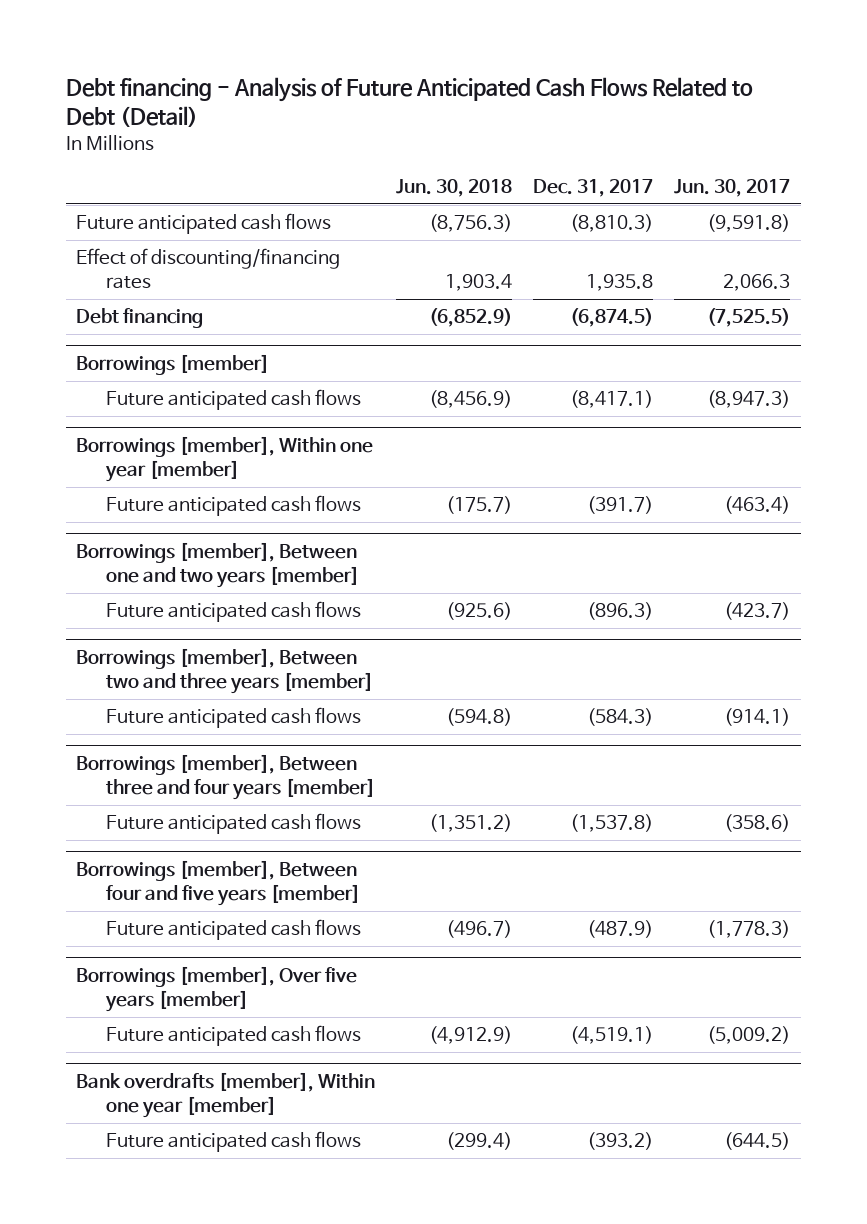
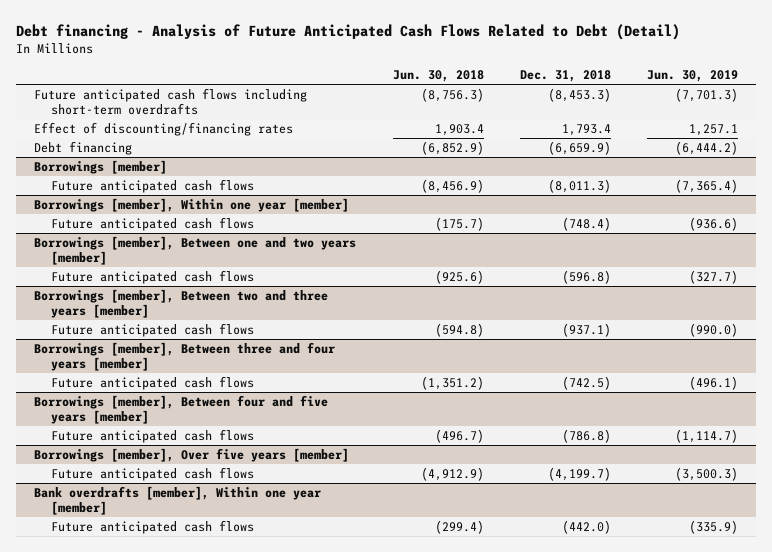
[533,179,654,198] Dec. 31, 2017 -> none
[674,179,791,198] Jun. 30, 2017 -> none
none -> [519,70,611,83] Dec. 31, 2018
none -> [646,70,738,83] Jun. 30, 2019
[76,213,332,235] Future anticipated cash flows -> [34,87,308,115] Future anticipated cash flows including short-term overdrafts

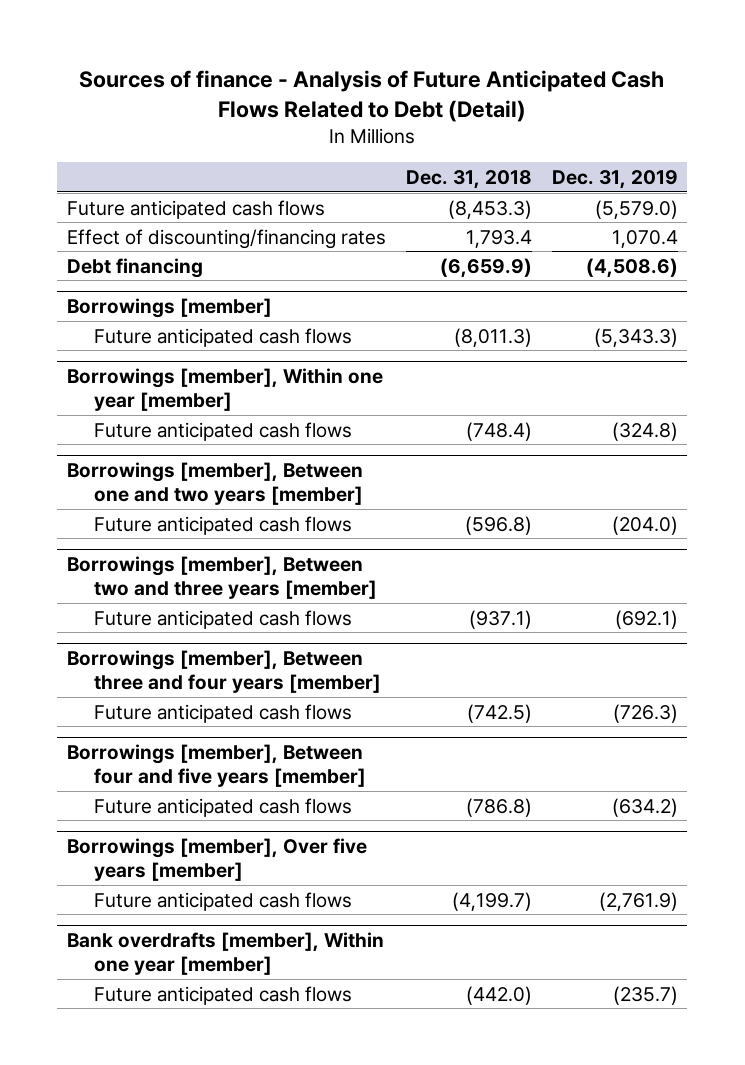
[16,23,681,40] Debt financing - Analysis of Future Anticipated Cash Flows Related to Debt (Detail) -> [79,70,665,123] Sources of finance - Analysis of Future Anticipated Cash Flows Related to Debt (Detail)
[392,70,484,83] Jun. 30, 2018 -> none
[646,70,738,83] Jun. 30, 2019 -> none
none -> [551,169,678,189] Dec. 31, 2019
[34,87,308,115] Future anticipated cash flows including short-term overdrafts -> [67,199,326,219] Future anticipated cash flows

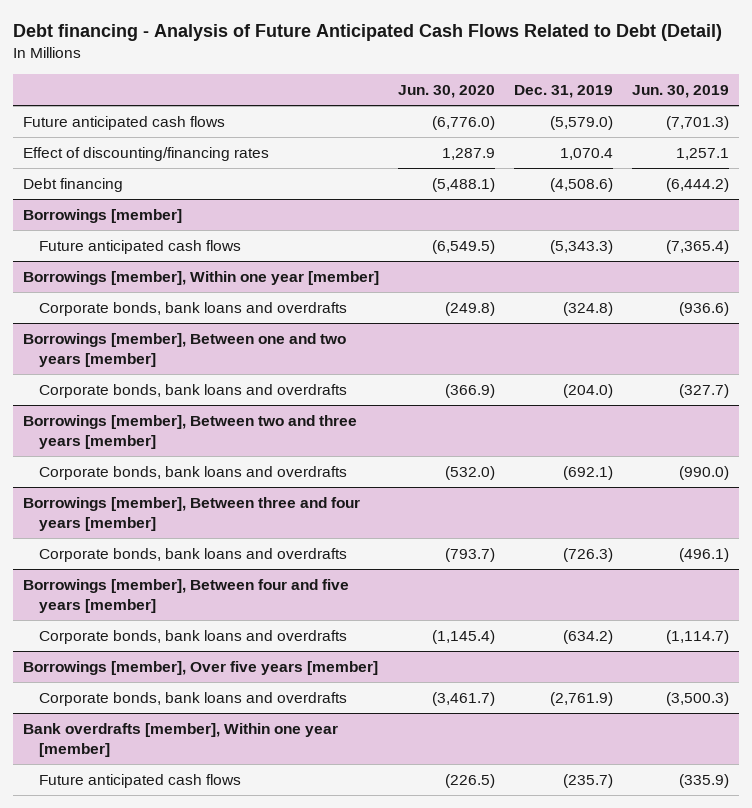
[79,70,665,123] Sources of finance - Analysis of Future Anticipated Cash Flows Related to Debt (Detail) -> [13,24,723,42] Debt financing - Analysis of Future Anticipated Cash Flows Related to Debt (Detail)
[405,169,532,189] Dec. 31, 2018 -> none
none -> [397,84,495,98] Jun. 30, 2020
none -> [632,84,730,98] Jun. 30, 2019
[94,421,353,441] Future anticipated cash flows -> [38,301,347,316] Corporate bonds, bank loans and overdrafts
[94,515,353,535] Future anticipated cash flows -> none
none -> [38,383,347,398] Corporate bonds, bank loans and overdrafts
[94,609,353,629] Future anticipated cash flows -> [38,465,347,480] Corporate bonds, bank loans and overdrafts
[94,703,353,723] Future anticipated cash flows -> [38,547,347,562] Corporate bonds, bank loans and overdrafts
[94,797,353,817] Future anticipated cash flows -> [38,629,347,644] Corporate bonds, bank loans and overdrafts
[94,891,353,911] Future anticipated cash flows -> [38,691,347,706] Corporate bonds, bank loans and overdrafts

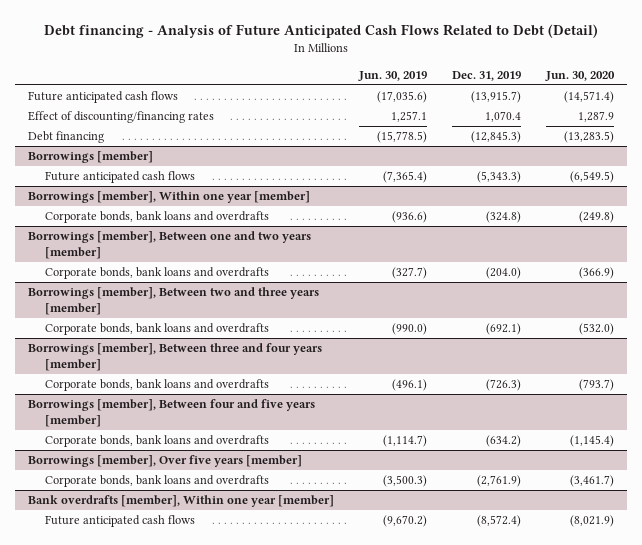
[431,115,495,130] (6,776.0) -> [564,91,615,104] (14,571.4)
[550,115,614,130] (5,579.0) -> [471,91,522,104] (13,915.7)
[666,115,730,130] (7,701.3) -> [377,91,428,104] (17,035.6)
[431,177,495,192] (5,488.1) -> [564,131,615,144] (13,283.5)
[550,177,614,192] (4,508.6) -> [471,131,522,144] (12,845.3)
[666,177,730,192] (6,444.2) -> [377,131,428,144] (15,778.5)
[444,773,495,788] (226.5) -> [570,515,615,528] (8,021.9)
[563,773,614,788] (235.7) -> [477,515,522,528] (8,572.4)
[679,773,730,788] (335.9) -> [383,515,428,528] (9,670.2)

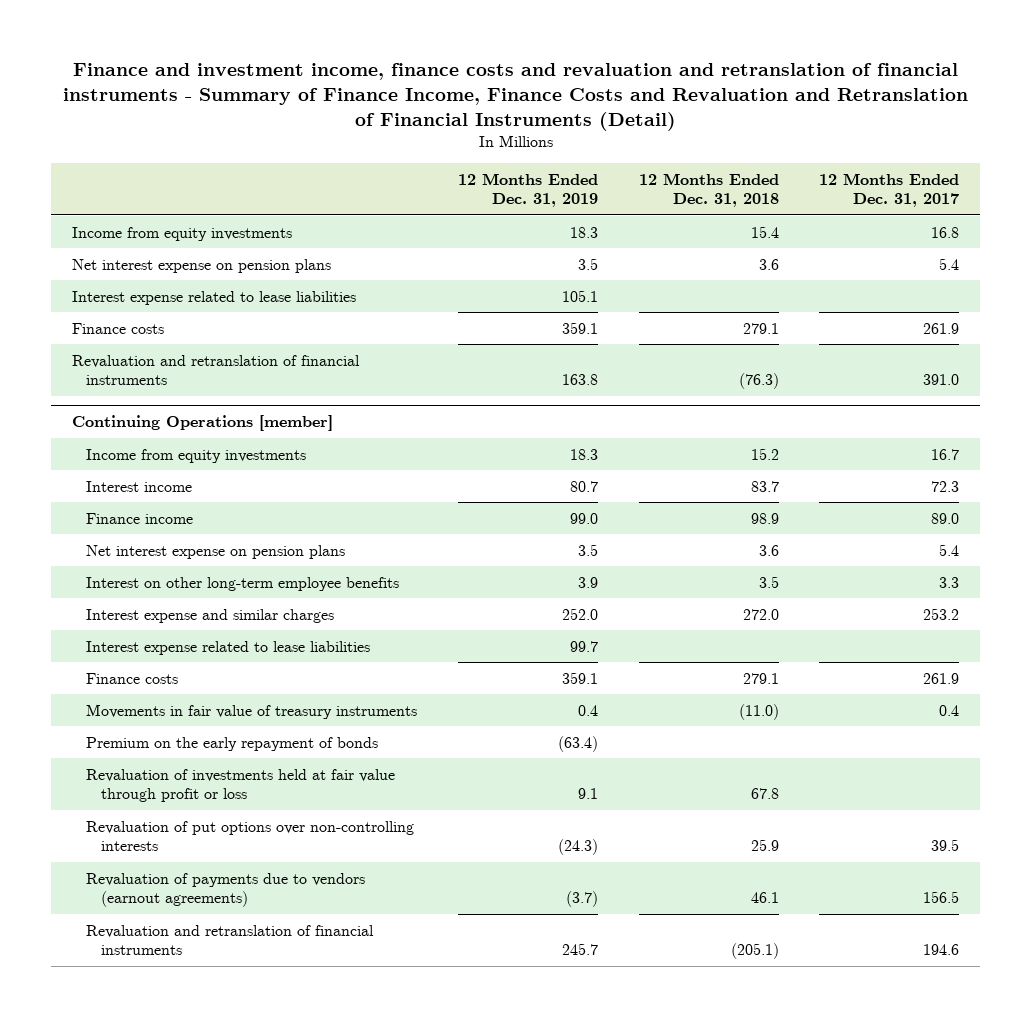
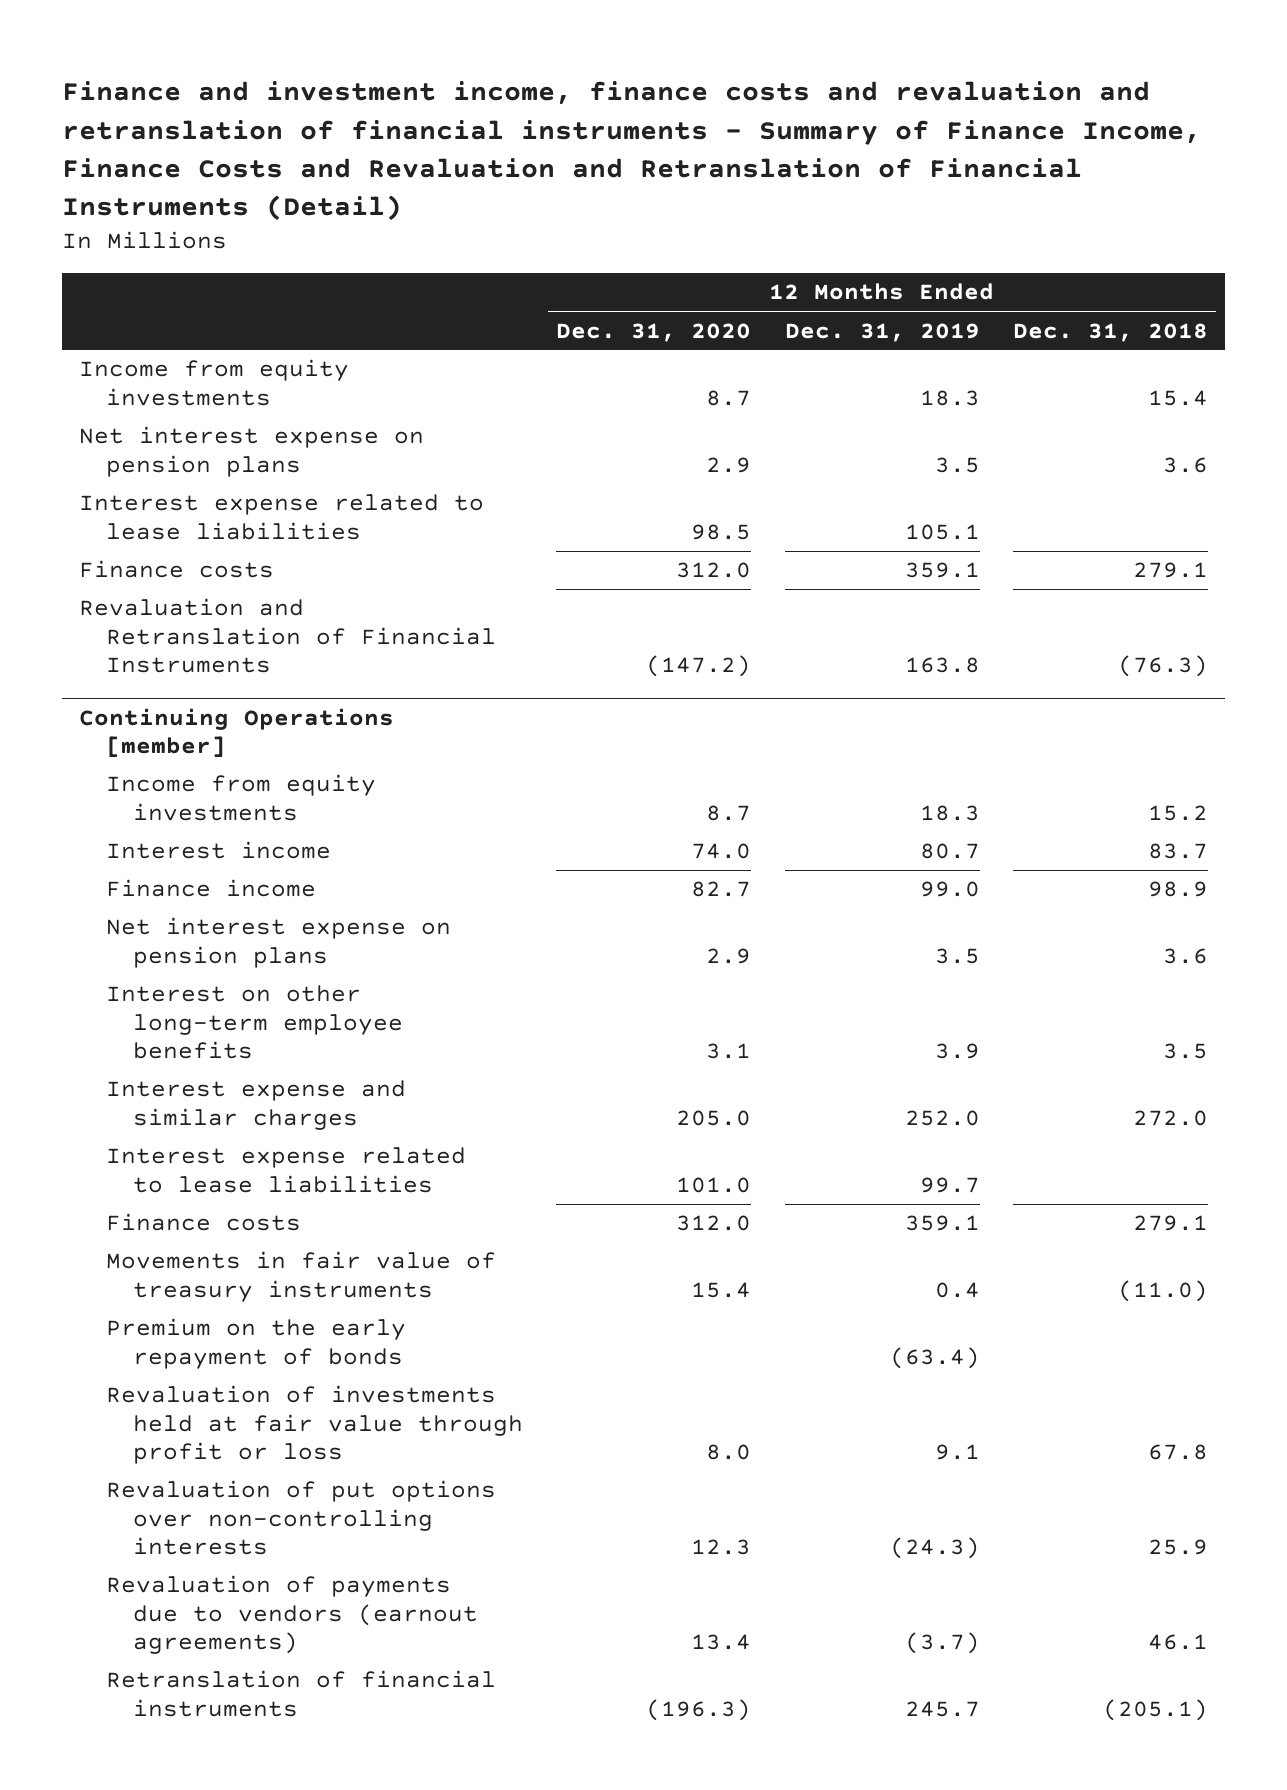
[819,172,960,208] 12 Months Ended Dec. 31, 2017 -> none
none -> [556,322,752,342] Dec. 31, 2020
[71,354,360,385] Revaluation and retranslation of financial instruments -> [78,598,497,674] Revaluation and Retranslation of Financial Instruments
[86,924,375,955] Revaluation and retranslation of financial instruments -> [106,1670,497,1717] Retranslation of financial instruments

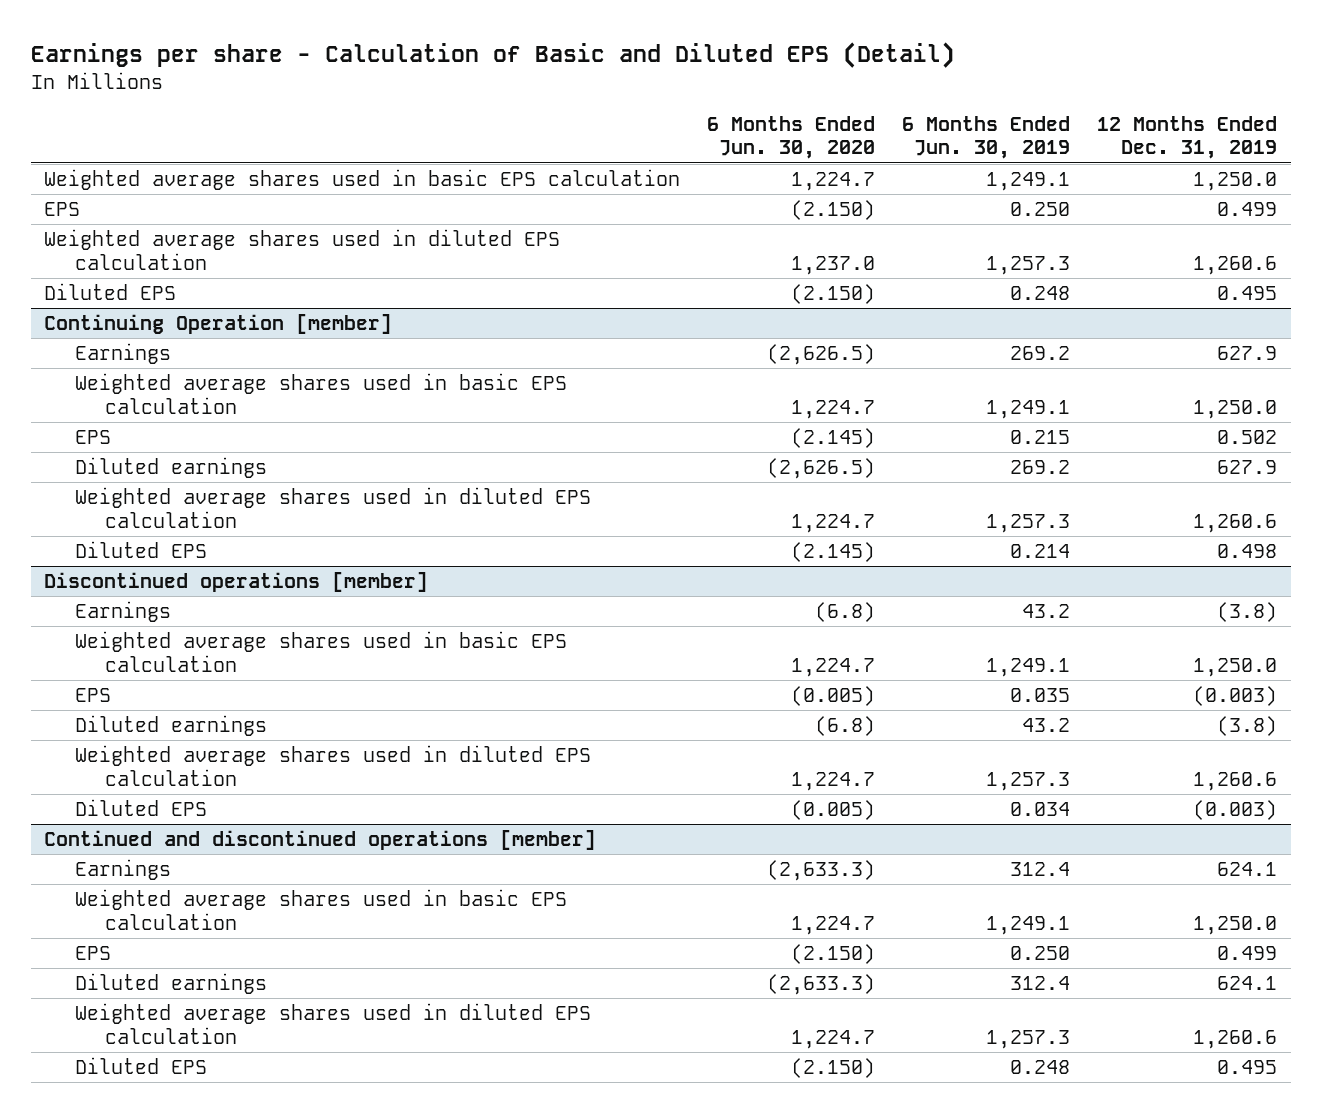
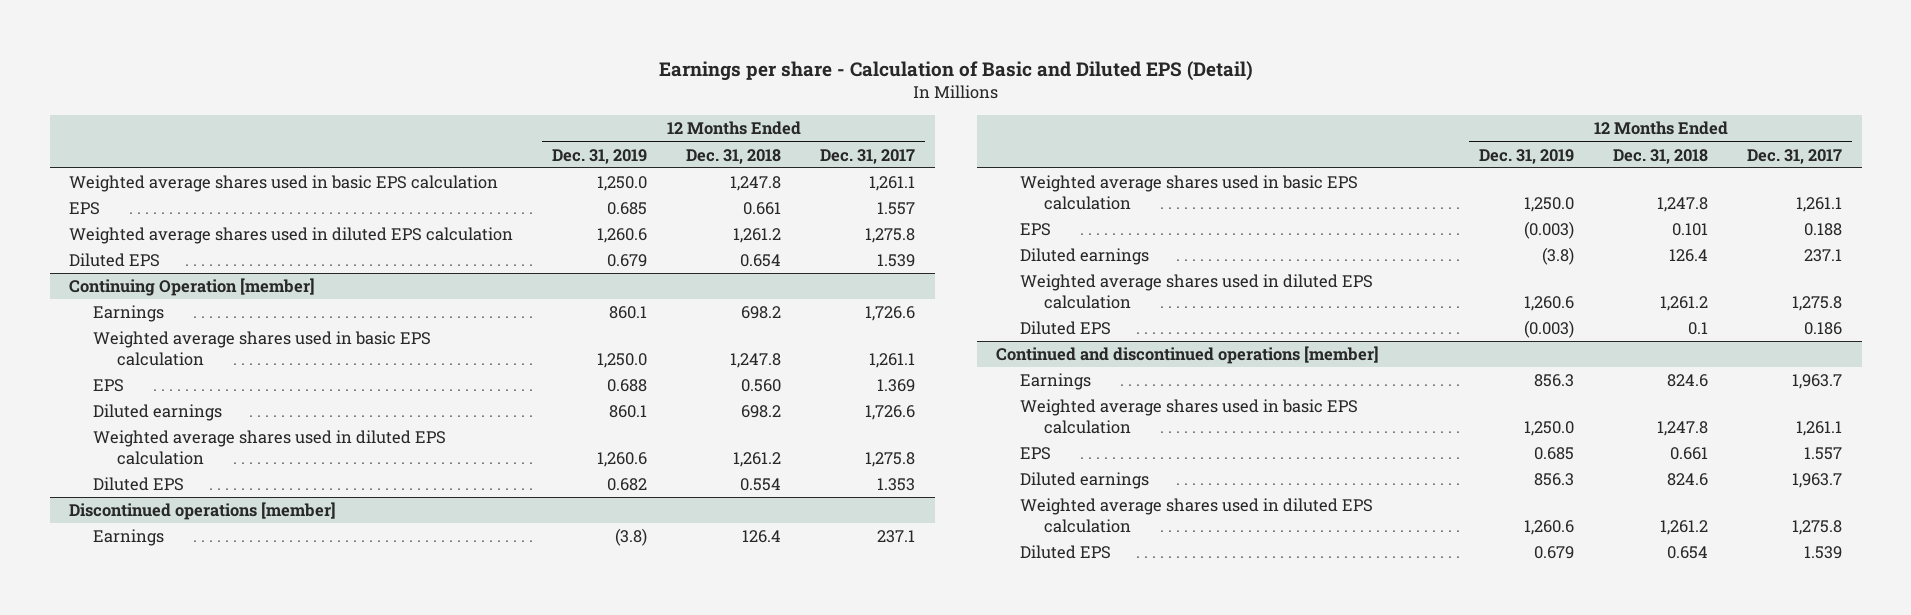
[707,116,876,160] 6 Months Ended Jun. 30, 2020 -> none
[902,116,1071,160] 6 Months Ended Jun. 30, 2019 -> none
none -> [686,148,782,164] Dec. 31, 2018
none -> [820,148,916,164] Dec. 31, 2017
[1217,202,1278,217] 0.499 -> [607,202,648,216] 0.685
[1217,286,1278,301] 0.495 -> [607,254,648,268] 0.679
[1217,346,1278,361] 627.9 -> [609,306,648,320] 860.1
[1217,430,1278,445] 0.502 -> [607,379,648,393] 0.688
[1217,460,1278,475] 627.9 -> [609,405,648,419] 860.1
[1217,544,1278,559] 0.498 -> [607,478,648,492] 0.682
[1217,862,1278,877] 624.1 -> [1534,374,1575,388] 856.3
[1217,946,1278,961] 0.499 -> [1534,447,1575,461] 0.685
[1217,976,1278,991] 624.1 -> [1534,473,1575,487] 856.3
[1217,1060,1278,1075] 0.495 -> [1534,546,1575,560] 0.679

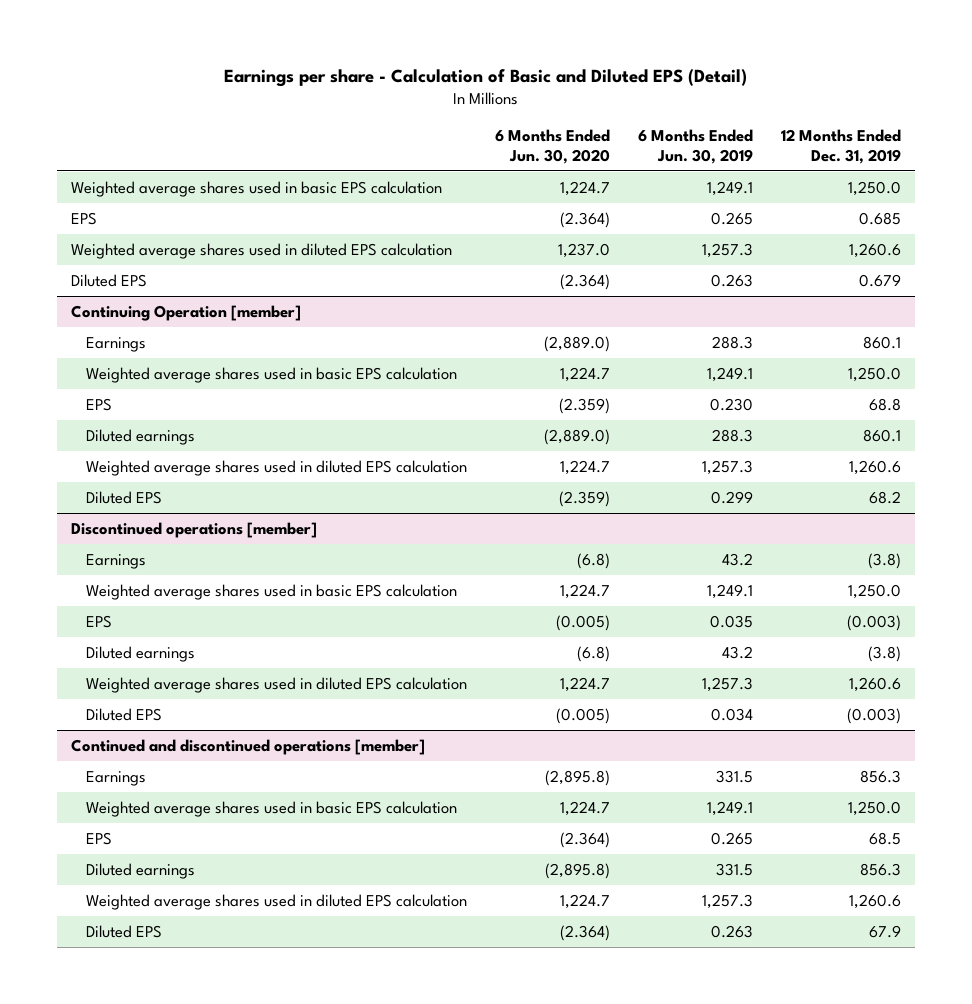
[686,148,782,164] Dec. 31, 2018 -> none
[820,148,916,164] Dec. 31, 2017 -> none
none -> [494,129,610,164] 6 Months Ended Jun. 30, 2020
none -> [637,129,753,164] 6 Months Ended Jun. 30, 2019
[607,379,648,393] 0.688 -> [869,398,902,412] 68.8
[607,478,648,492] 0.682 -> [869,491,902,505] 68.2
[1534,447,1575,461] 0.685 -> [869,832,902,846] 68.5
[1534,546,1575,560] 0.679 -> [869,925,902,939] 67.9

